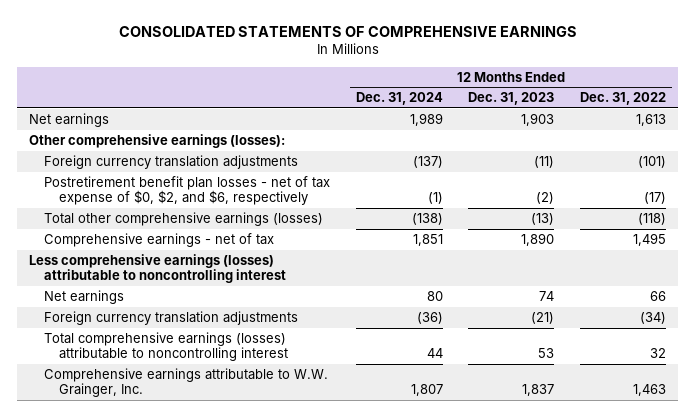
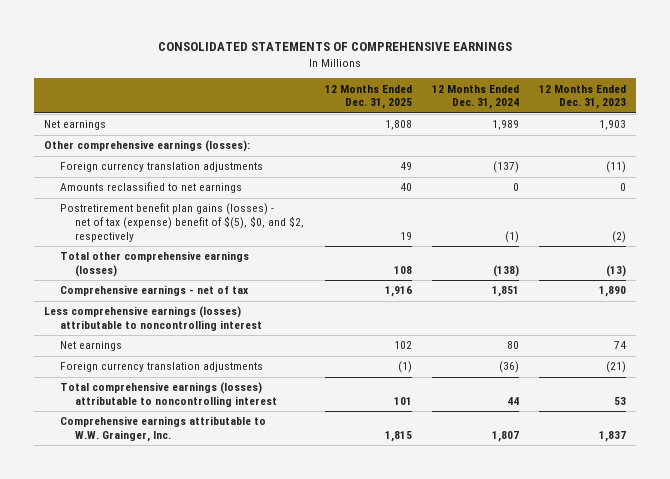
[579,92,666,106] Dec. 31, 2022 -> none
none -> [324,84,412,110] 12 Months Ended Dec. 31, 2025
none -> [59,182,242,194] Amounts reclassified to net earnings
[44,175,331,206] Postretirement benefit plan losses - net of tax expense of $0, $2, and $6, respectively -> [59,203,305,242] Postretirement benefit plan gains (losses) - net of tax (expense) benefit of $(5), $0, and $2, respectively

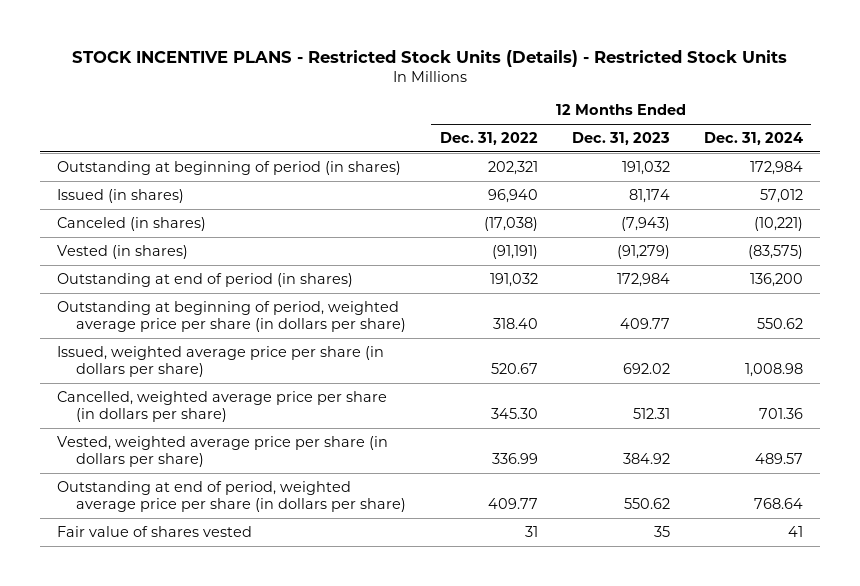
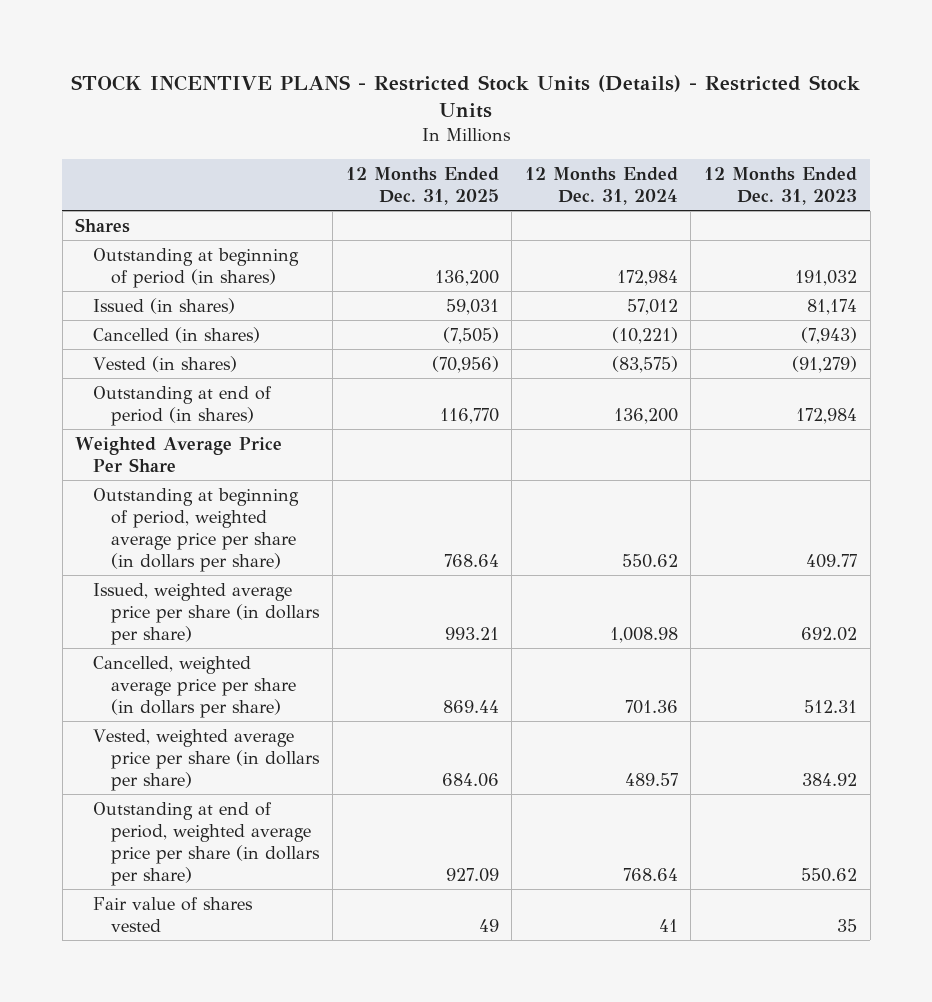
[439,132,538,146] Dec. 31, 2022 -> none
none -> [345,166,499,205] 12 Months Ended Dec. 31, 2025
none -> [75,217,131,233] Shares
[57,216,207,231] Canceled (in shares) -> [93,326,261,343] Cancelled (in shares)
none -> [75,436,283,472] Weighted Average Price Per Share

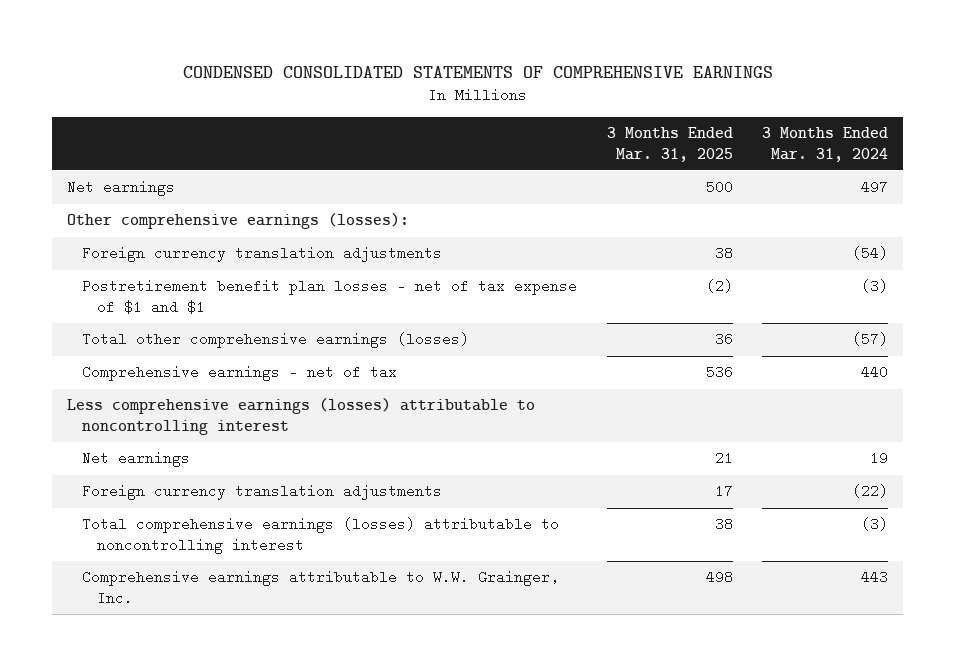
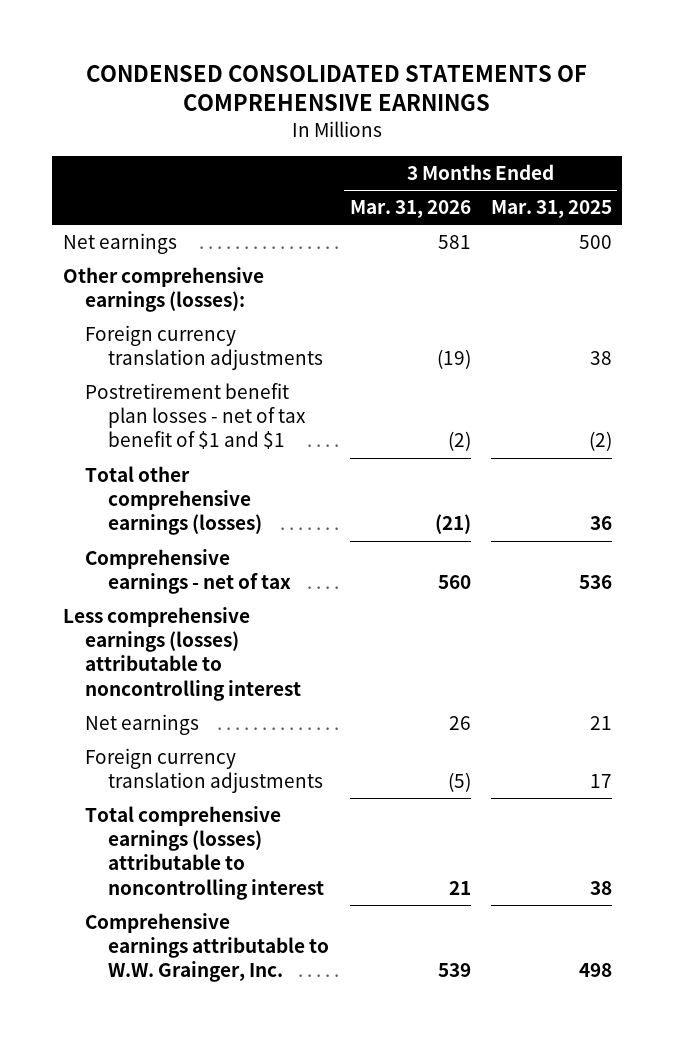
[762,127,889,162] 3 Months Ended Mar. 31, 2024 -> none
none -> [349,200,471,219] Mar. 31, 2026
[82,279,578,314] Postretirement benefit plan losses - net of tax expense of $1 and $1 -> [85,383,306,450] Postretirement benefit plan losses - net of tax benefit of $1 and $1

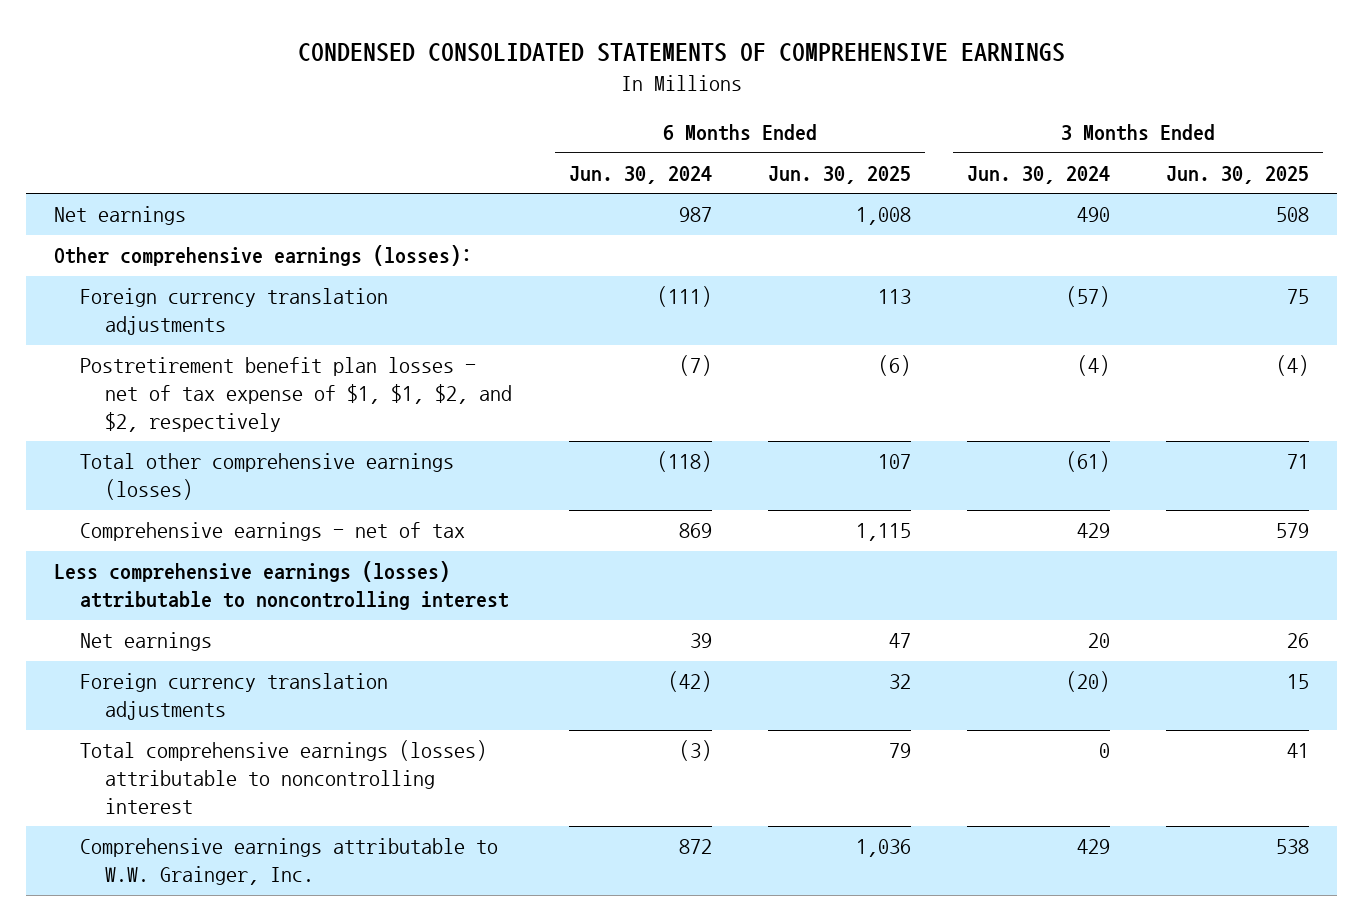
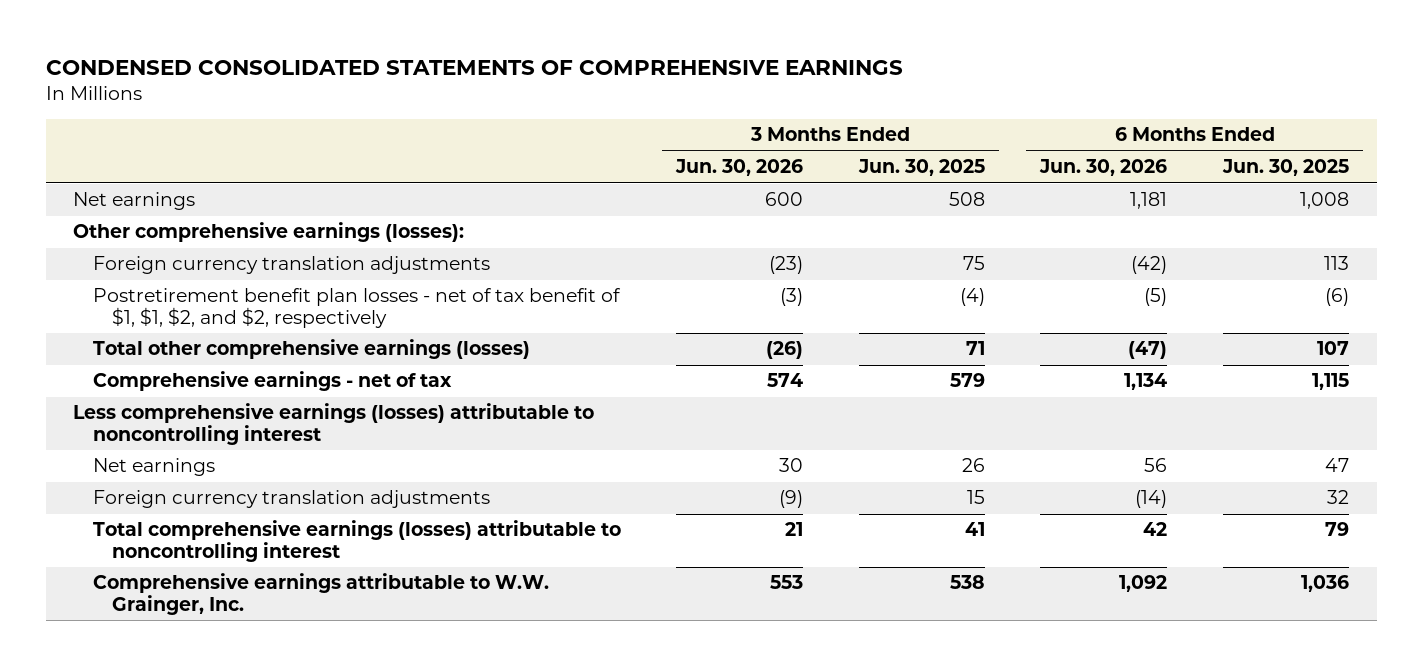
[568,165,712,184] Jun. 30, 2024 -> none
[966,165,1110,184] Jun. 30, 2024 -> none
none -> [675,159,804,177] Jun. 30, 2026
none -> [1039,159,1168,177] Jun. 30, 2026
[79,357,513,432] Postretirement benefit plan losses - net of tax expense of $1, $1, $2, and $2, respectively -> [92,288,621,329] Postretirement benefit plan losses - net of tax benefit of $1, $1, $2, and $2, respectively

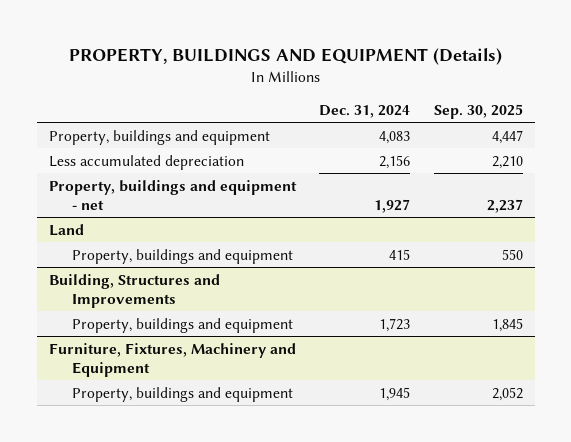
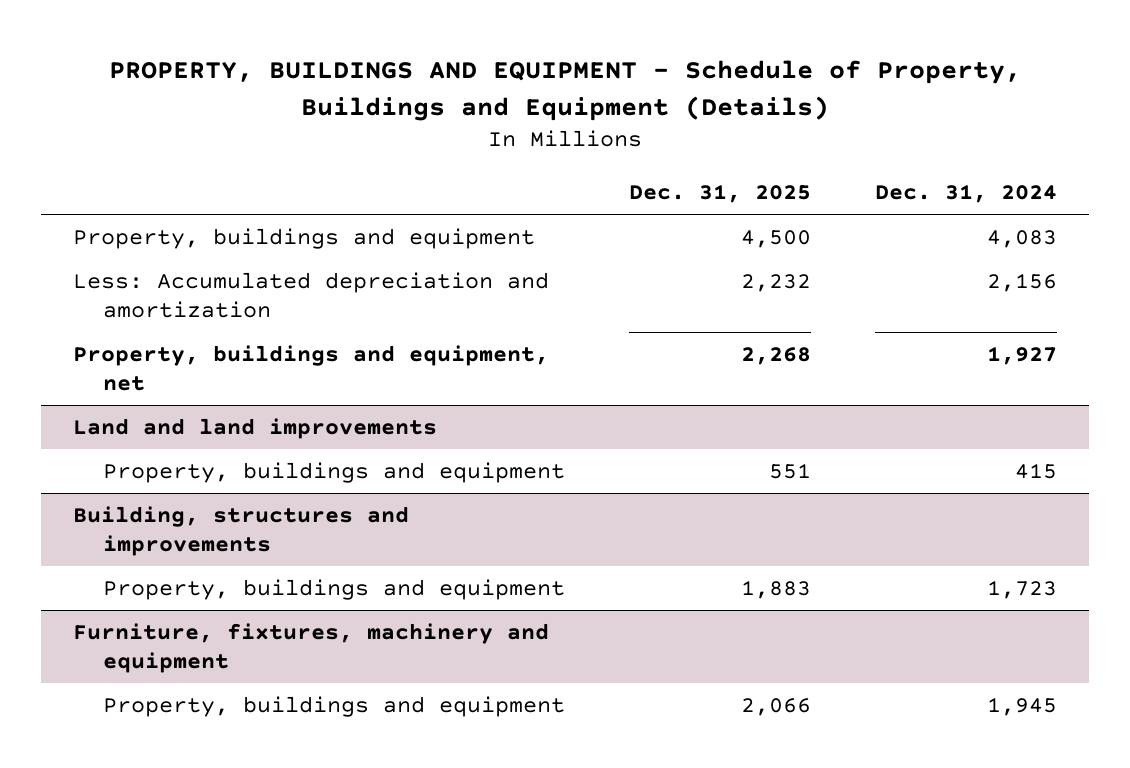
[68,47,502,65] PROPERTY, BUILDINGS AND EQUIPMENT (Details) -> [108,59,1021,121] PROPERTY, BUILDINGS AND EQUIPMENT - Schedule of Property, Buildings and Equipment (Details)
[433,103,523,119] Sep. 30, 2025 -> none
none -> [628,184,811,204] Dec. 31, 2025
[48,154,244,170] Less accumulated depreciation -> [73,272,550,318] Less: Accumulated depreciation and amortization
[48,179,297,210] Property, buildings and equipment - net -> [73,345,550,391] Property, buildings and equipment, net
[48,223,84,236] Land -> [73,418,438,440] Land and land improvements
[48,273,220,308] Building, Structures and Improvements -> [73,506,410,556] Building, structures and improvements
[48,342,296,377] Furniture, Fixtures, Machinery and Equipment -> [73,623,550,673] Furniture, fixtures, machinery and equipment

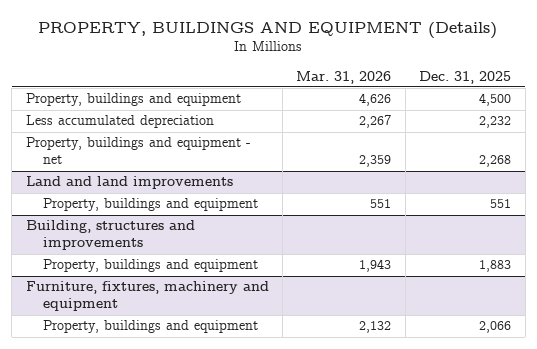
[108,59,1021,121] PROPERTY, BUILDINGS AND EQUIPMENT - Schedule of Property, Buildings and Equipment (Details) -> [38,21,498,39] PROPERTY, BUILDINGS AND EQUIPMENT (Details)
[874,184,1057,204] Dec. 31, 2024 -> none
none -> [296,70,392,84] Mar. 31, 2026
[73,272,550,318] Less: Accumulated depreciation and amortization -> [25,115,214,129] Less accumulated depreciation
[73,345,550,391] Property, buildings and equipment, net -> [25,137,251,165] Property, buildings and equipment - net

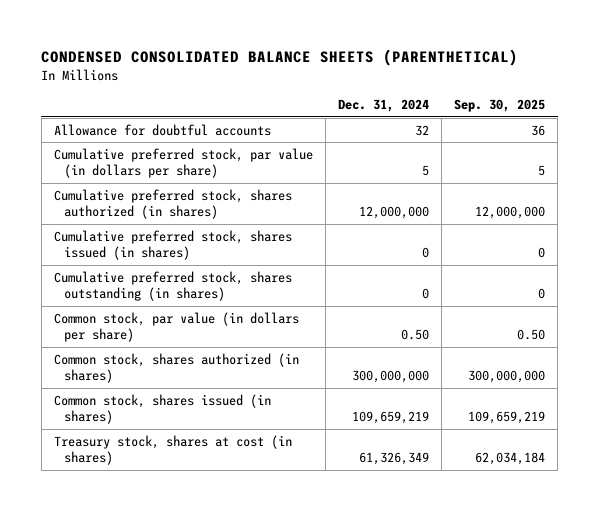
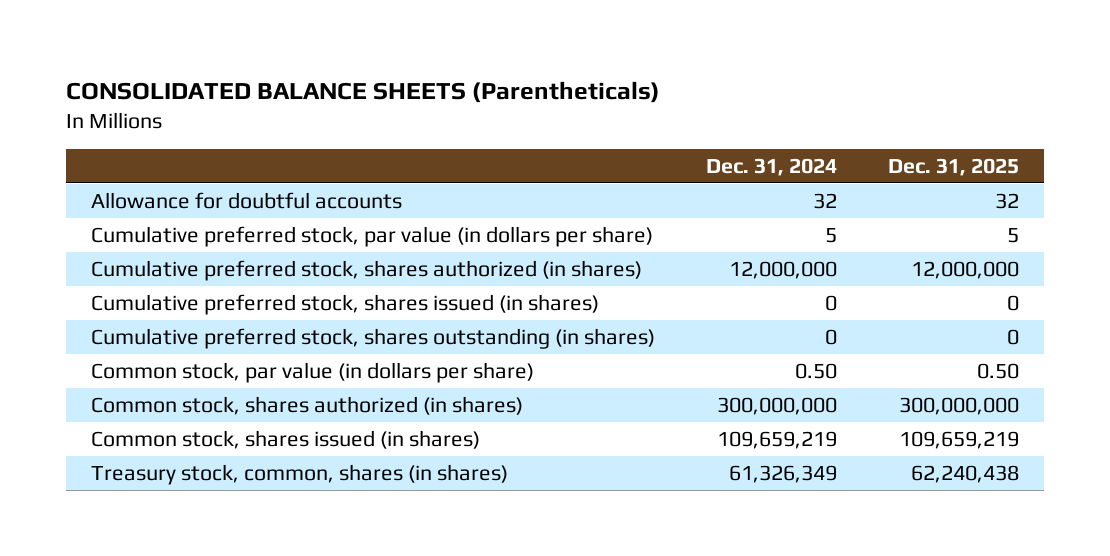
[41,48,519,66] CONDENSED CONSOLIDATED BALANCE SHEETS (PARENTHETICAL) -> [66,81,661,104] CONSOLIDATED BALANCE SHEETS (Parentheticals)
[454,99,546,113] Sep. 30, 2025 -> none
none -> [887,157,1019,176] Dec. 31, 2025
[53,434,292,466] Treasury stock, shares at cost (in shares) -> [91,463,509,485] Treasury stock, common, shares (in shares)

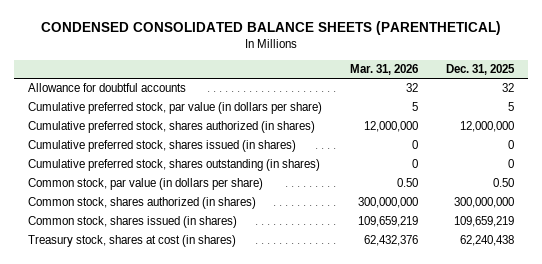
[66,81,661,104] CONSOLIDATED BALANCE SHEETS (Parentheticals) -> [41,21,502,36] CONDENSED CONSOLIDATED BALANCE SHEETS (PARENTHETICAL)
[706,157,838,176] Dec. 31, 2024 -> none
none -> [350,64,419,76] Mar. 31, 2026
[91,463,509,485] Treasury stock, common, shares (in shares) -> [28,235,237,248] Treasury stock, shares at cost (in shares)

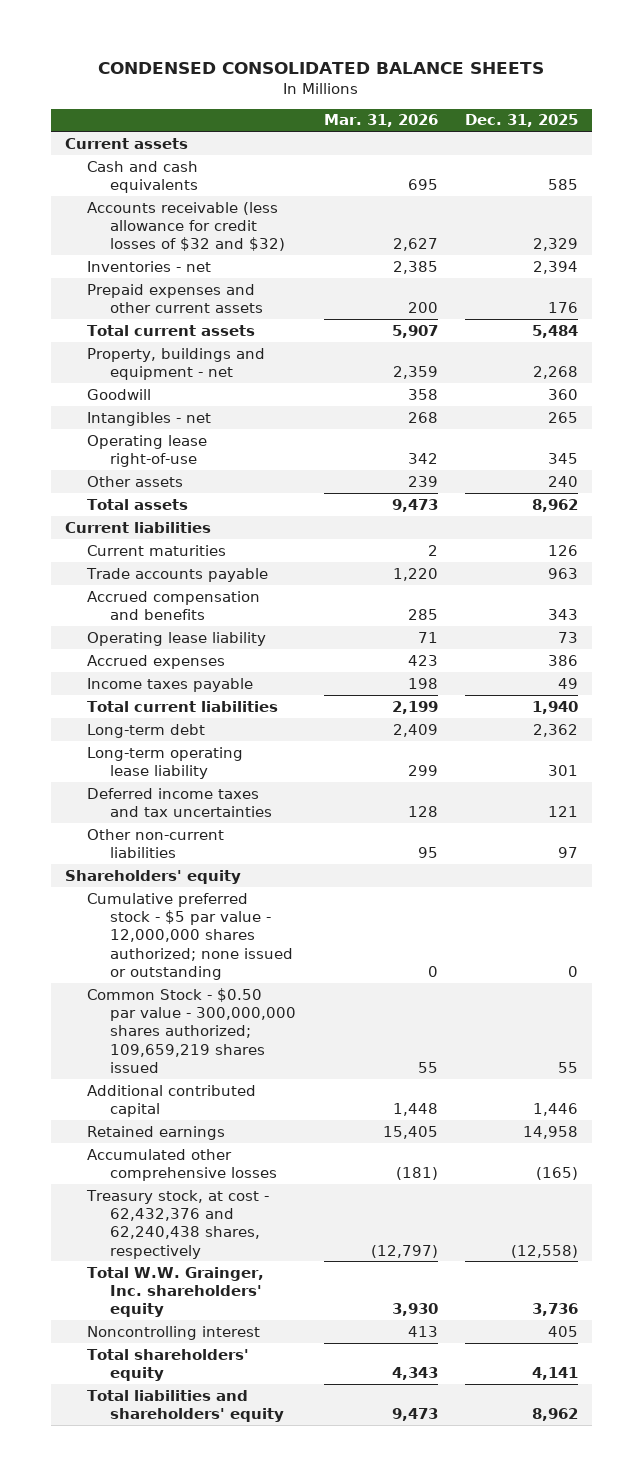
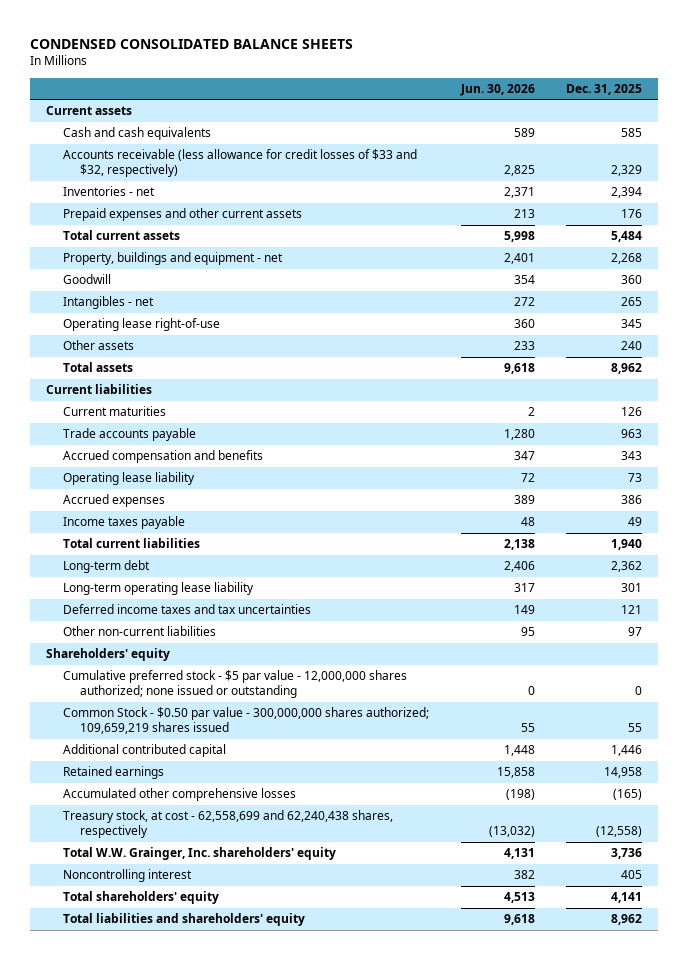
[323,114,438,128] Mar. 31, 2026 -> none
none -> [459,83,535,96] Jun. 30, 2026
[87,201,285,252] Accounts receivable (less allowance for credit losses of $32 and $32) -> [63,149,418,178] Accounts receivable (less allowance for credit losses of $33 and $32, respectively)
[86,1189,270,1259] Treasury stock, at cost - 62,432,376 and 62,240,438 shares, respectively -> [63,810,394,839] Treasury stock, at cost - 62,558,699 and 62,240,438 shares, respectively

